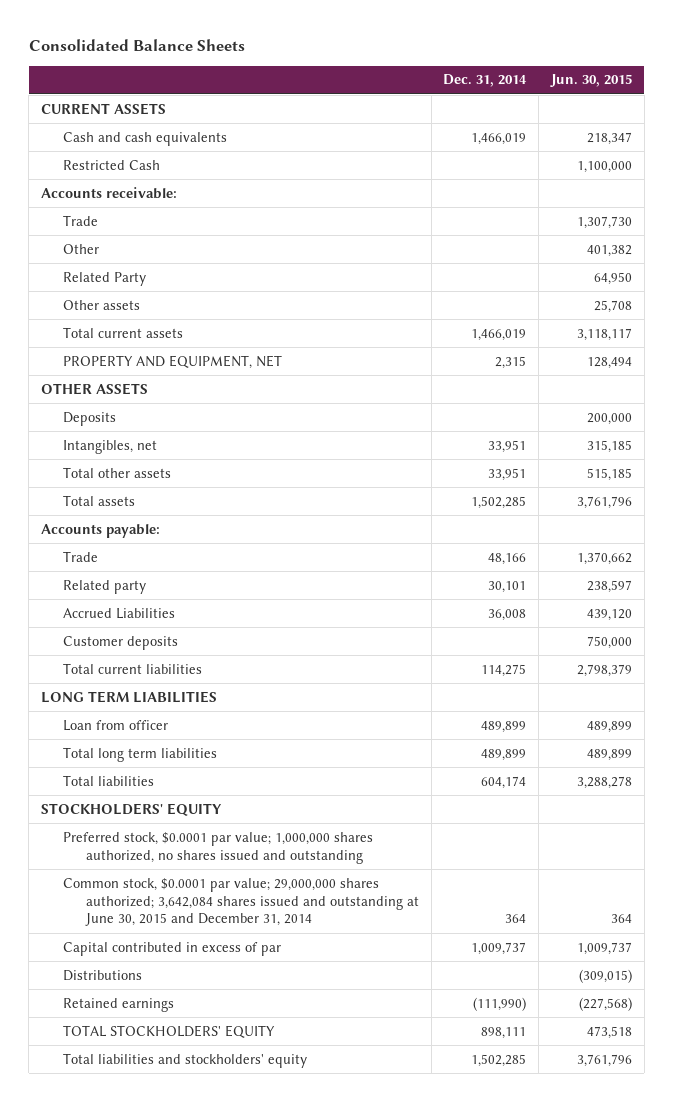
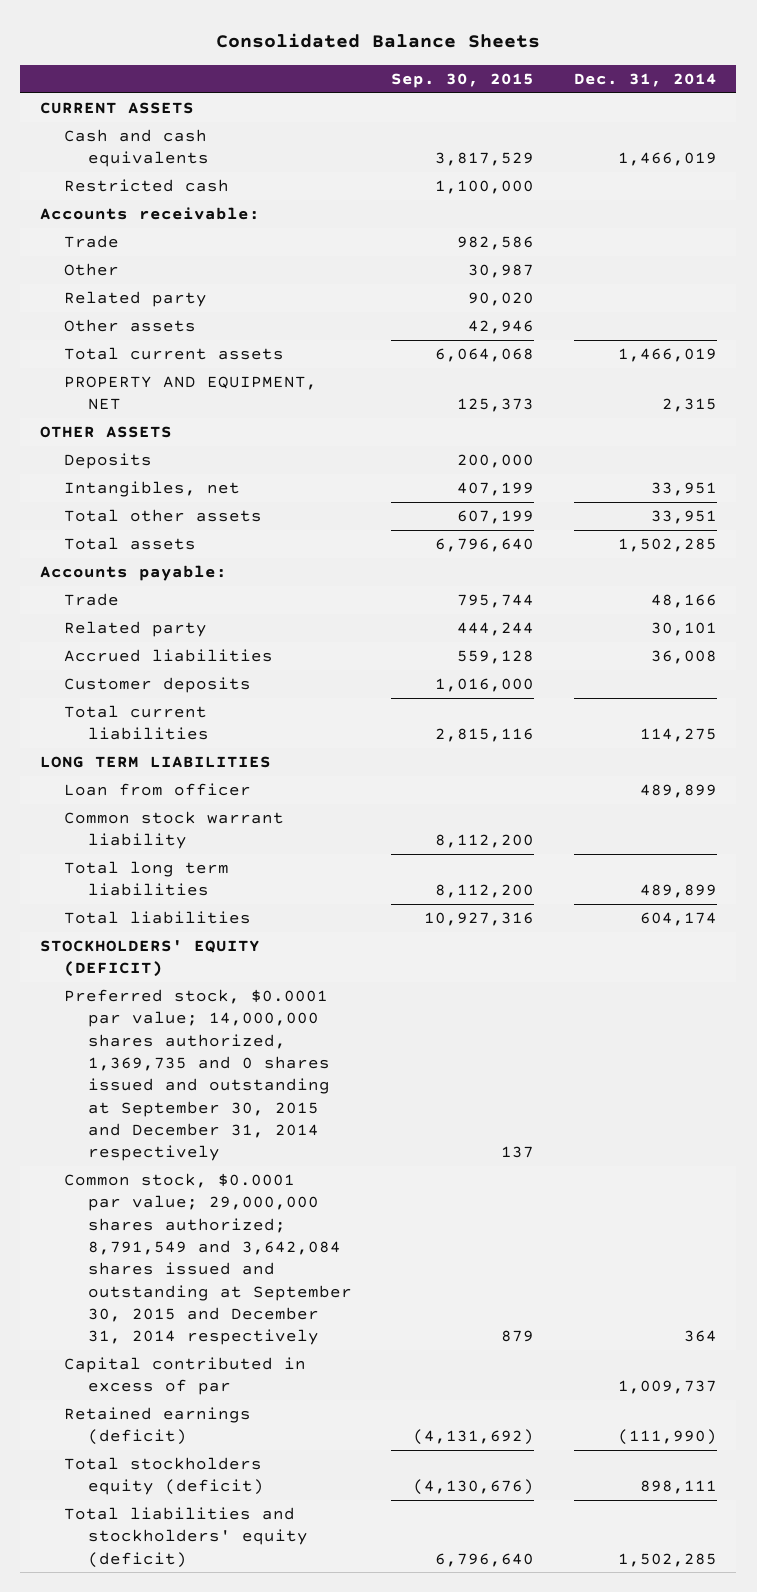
[549,74,632,88] Jun. 30, 2015 -> none
none -> [391,72,535,88] Sep. 30, 2015
[63,159,161,170] Restricted Cash -> [63,178,229,192] Restricted cash
[63,271,147,286] Related Party -> [63,290,207,307] Related party
[63,607,176,619] Accrued Liabilities -> [63,648,273,662] Accrued liabilities
none -> [63,810,284,850] Common stock warrant liability
[40,802,222,816] STOCKHOLDERS' EQUITY -> [39,939,260,978] STOCKHOLDERS' EQUITY (DEFICIT)
[63,831,374,864] Preferred stock, $0.0001 par value; 1,000,000 shares authorized, no shares issued and outstanding -> [63,988,330,1162] Preferred stock, $0.0001 par value; 14,000,000 shares authorized, 1,369,735 and 0 shares issued and outstanding at September 30, 2015 and December 31, 2014 respectively
[63,877,419,927] Common stock, $0.0001 par value; 29,000,000 shares authorized; 3,642,084 shares issued and outstanding at June 30, 2015 and December 31, 2014 -> [63,1172,352,1346] Common stock, $0.0001 par value; 29,000,000 shares authorized; 8,791,549 and 3,642,084 shares issued and outstanding at September 30, 2015 and December 31, 2014 respectively
[63,969,143,981] Distributions -> none
[63,997,175,1012] Retained earnings -> [63,1406,251,1446] Retained earnings (deficit)
[63,1024,276,1038] TOTAL STOCKHOLDERS' EQUITY -> [63,1456,264,1496] Total stockholders equity (deficit)
[63,1052,308,1068] Total liabilities and stockholders' equity -> [63,1506,308,1568] Total liabilities and stockholders' equity (deficit)

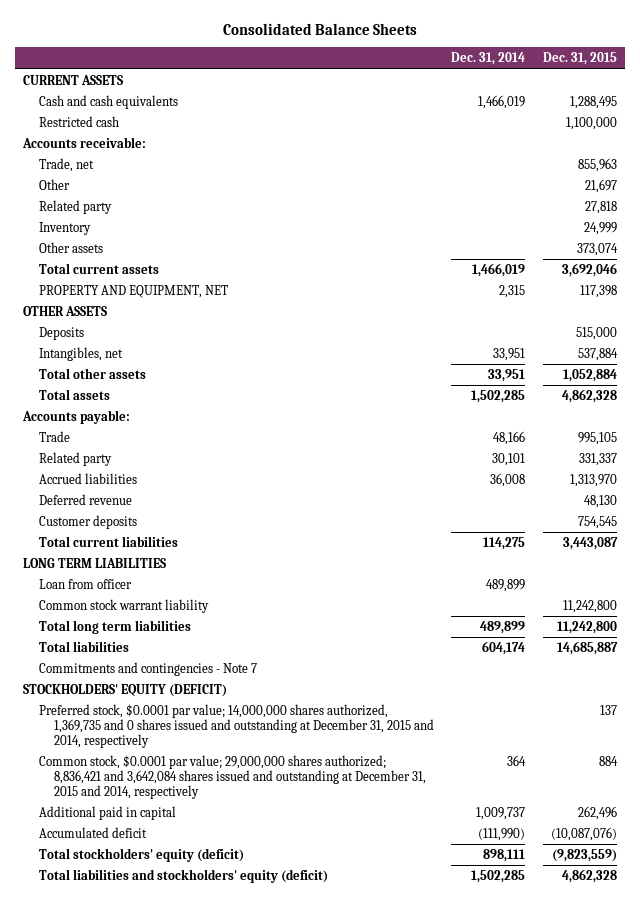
[391,72,535,88] Sep. 30, 2015 -> none
none -> [542,52,617,66] Dec. 31, 2015
[63,234,119,248] Trade -> [38,158,94,173] Trade, net
none -> [38,222,91,236] Inventory
none -> [38,494,132,506] Deferred revenue
none -> [38,662,257,677] Commitments and contingencies - Note 7
[63,988,330,1162] Preferred stock, $0.0001 par value; 14,000,000 shares authorized, 1,369,735 and 0 shares issued and outstanding at September 30, 2015 and December 31, 2014 respectively -> [38,704,435,748] Preferred stock, $0.0001 par value; 14,000,000 shares authorized, 1,369,735 and 0 shares issued and outstanding at December 31, 2015 and 2014, respectively
[63,1172,352,1346] Common stock, $0.0001 par value; 29,000,000 shares authorized; 8,791,549 and 3,642,084 shares issued and outstanding at September 30, 2015 and December 31, 2014 respectively -> [38,755,427,799] Common stock, $0.0001 par value; 29,000,000 shares authorized; 8,836,421 and 3,642,084 shares issued and outstanding at December 31, 2015 and 2014, respectively
[63,1356,306,1396] Capital contributed in excess of par -> [38,806,176,821] Additional paid in capital
[63,1406,251,1446] Retained earnings (deficit) -> [38,827,147,839] Accumulated deficit
[63,1456,264,1496] Total stockholders equity (deficit) -> [38,848,244,863] Total stockholders' equity (deficit)

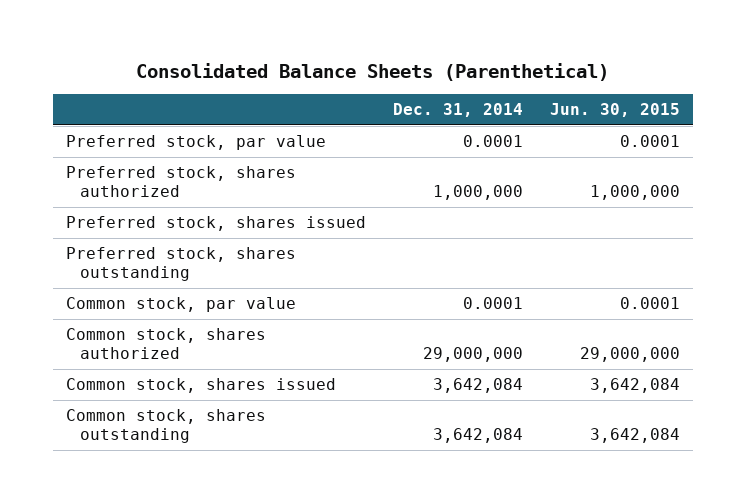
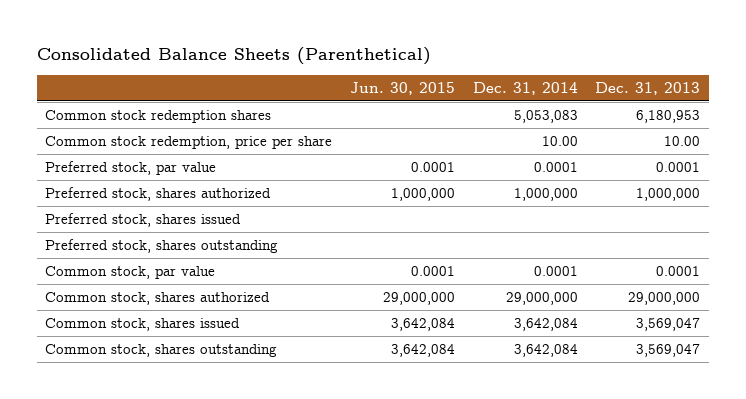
none -> [595,81,701,95] Dec. 31, 2013
none -> [45,109,272,123] Common stock redemption shares
none -> [45,135,333,149] Common stock redemption, price per share

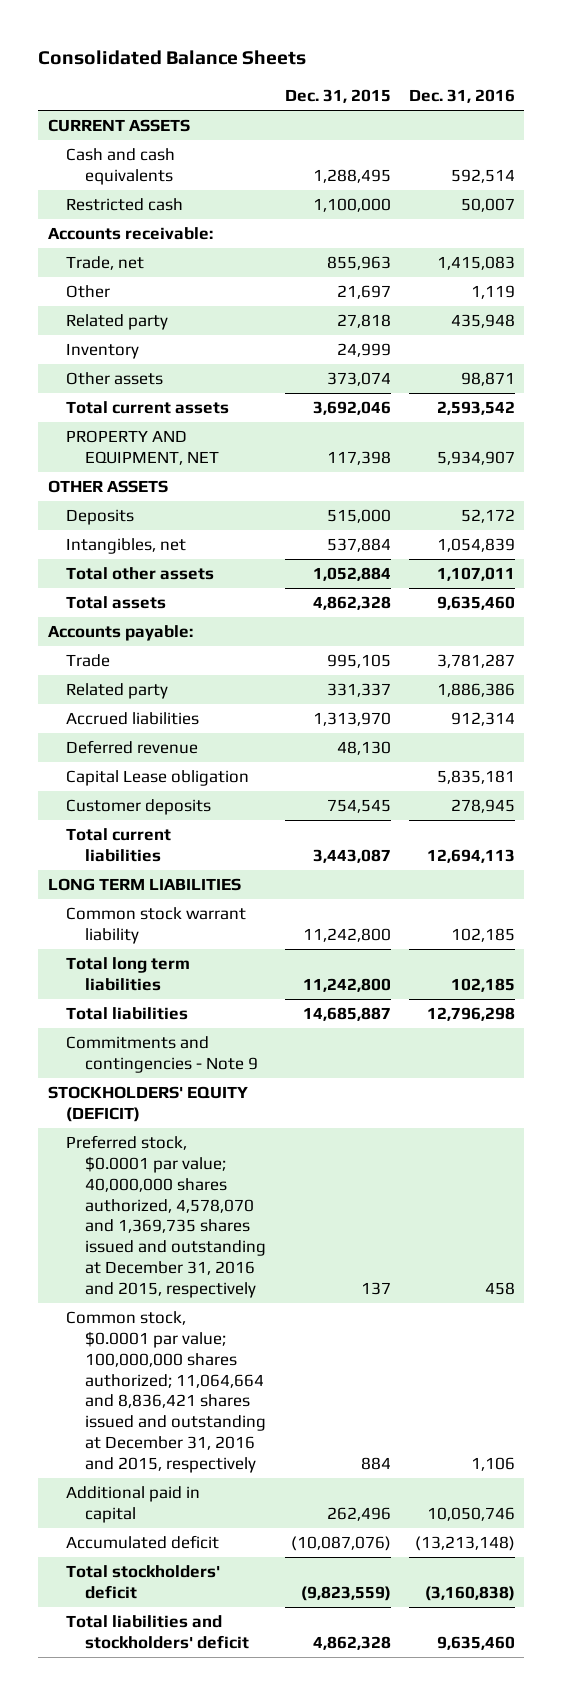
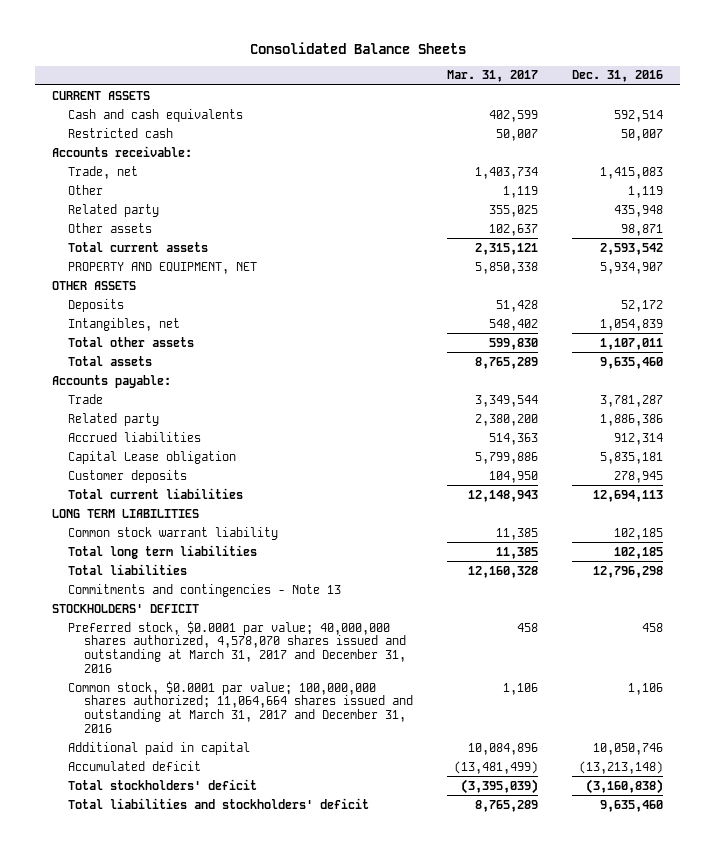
[284,89,391,104] Dec. 31, 2015 -> none
none -> [447,70,539,83] Mar. 31, 2017
[66,343,140,360] Inventory -> none
[66,740,199,755] Deferred revenue -> none
[66,1036,259,1073] Commitments and contingencies - Note 9 -> [68,583,342,597] Commitments and contingencies - Note 13
[47,1086,248,1122] STOCKHOLDERS' EQUITY (DEFICIT) -> [52,603,200,613] STOCKHOLDERS' DEFICIT
[66,1135,267,1298] Preferred stock, $0.0001 par value; 40,000,000 shares authorized, 4,578,070 and 1,369,735 shares issued and outstanding at December 31, 2016 and 2015, respectively -> [68,620,407,673] Preferred stock, $0.0001 par value; 40,000,000 shares authorized, 4,578,070 shares issued and outstanding at March 31, 2017 and December 31, 2016
[66,1311,267,1473] Common stock, $0.0001 par value; 100,000,000 shares authorized; 11,064,664 and 8,836,421 shares issued and outstanding at December 31, 2016 and 2015, respectively -> [68,680,414,733] Common stock, $0.0001 par value; 100,000,000 shares authorized; 11,064,664 shares issued and outstanding at March 31, 2017 and December 31, 2016

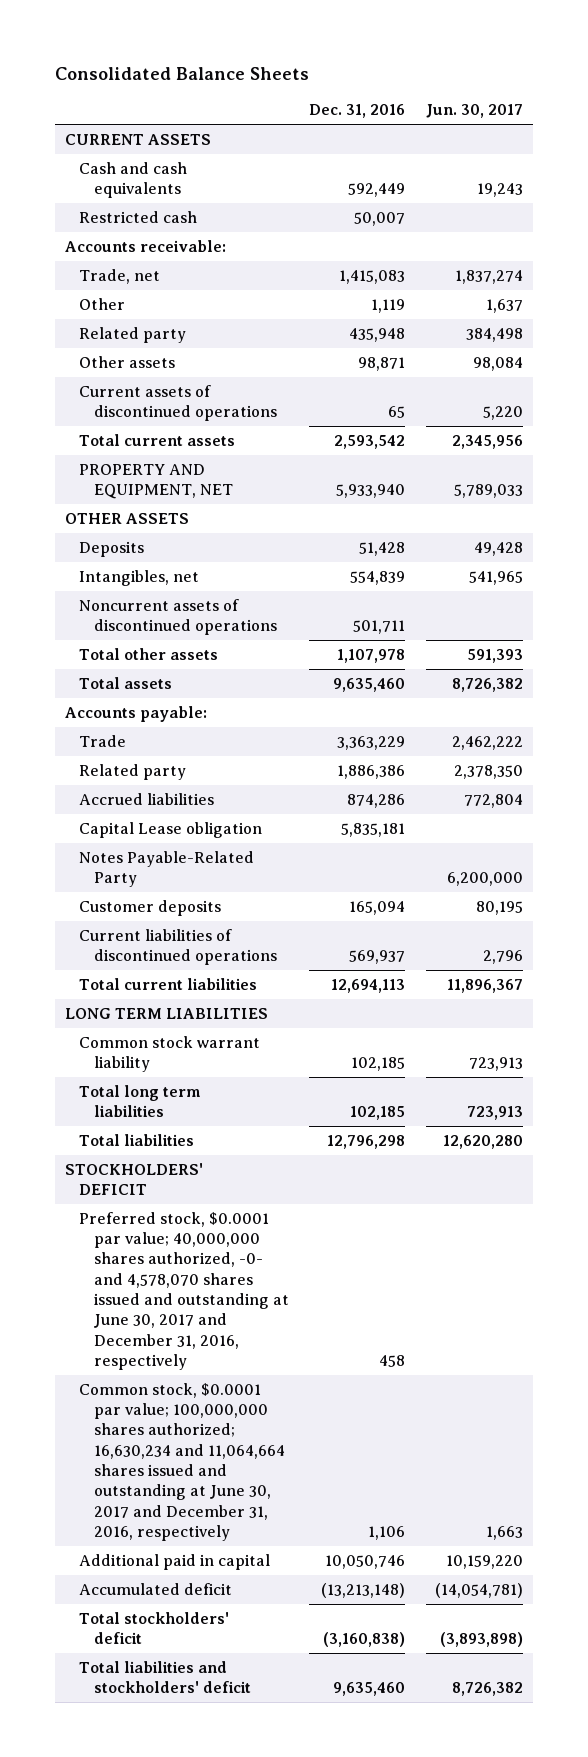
[447,70,539,83] Mar. 31, 2017 -> none
none -> [425,104,523,119] Jun. 30, 2017
[614,109,664,122] 592,514 -> [348,183,406,198] 592,449
none -> [79,384,277,422] Current assets of discontinued operations
[600,261,664,274] 5,934,907 -> [336,484,406,499] 5,933,940
[621,299,664,312] 52,172 -> [359,541,406,556] 51,428
[600,318,664,331] 1,054,839 -> [350,570,406,585] 554,839
none -> [79,598,277,636] Noncurrent assets of discontinued operations
[600,337,664,350] 1,107,011 -> [337,648,406,663] 1,107,978
[600,394,664,407] 3,781,287 -> [337,735,406,750] 3,363,229
[614,432,664,445] 912,314 -> [347,793,406,808] 874,286
none -> [79,850,255,888] Notes Payable-Related Party
[614,470,664,483] 278,945 -> [349,900,406,915] 165,094
none -> [79,928,277,966] Current liabilities of discontinued operations
[68,583,342,597] Commitments and contingencies - Note 13 -> none
[68,620,407,673] Preferred stock, $0.0001 par value; 40,000,000 shares authorized, 4,578,070 shares issued and outstanding at March 31, 2017 and December 31, 2016 -> [79,1211,289,1370] Preferred stock, $0.0001 par value; 40,000,000 shares authorized, -0- and 4,578,070 shares issued and outstanding at June 30, 2017 and December 31, 2016, respectively
[68,680,414,733] Common stock, $0.0001 par value; 100,000,000 shares authorized; 11,064,664 shares issued and outstanding at March 31, 2017 and December 31, 2016 -> [79,1382,285,1541] Common stock, $0.0001 par value; 100,000,000 shares authorized; 16,630,234 and 11,064,664 shares issued and outstanding at June 30, 2017 and December 31, 2016, respectively

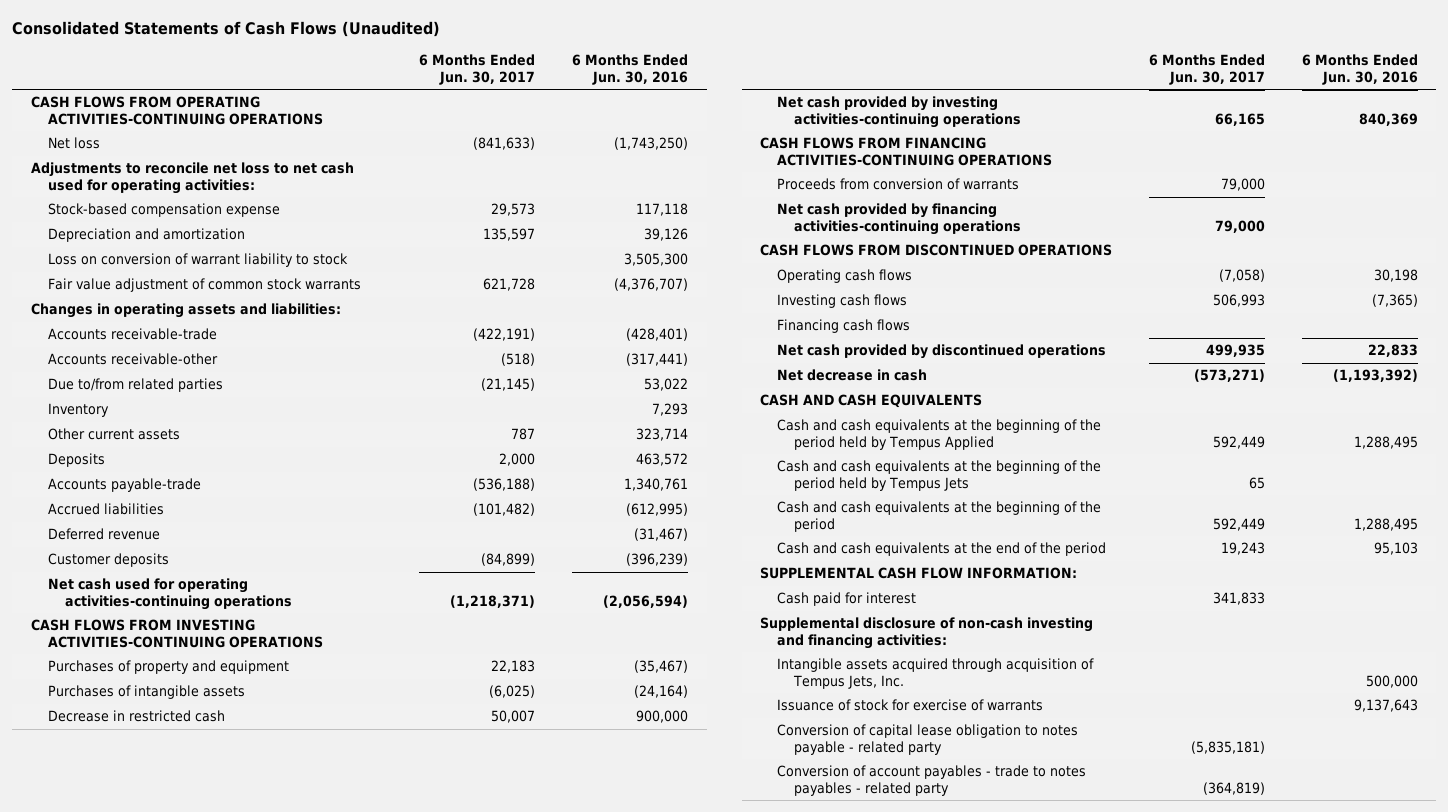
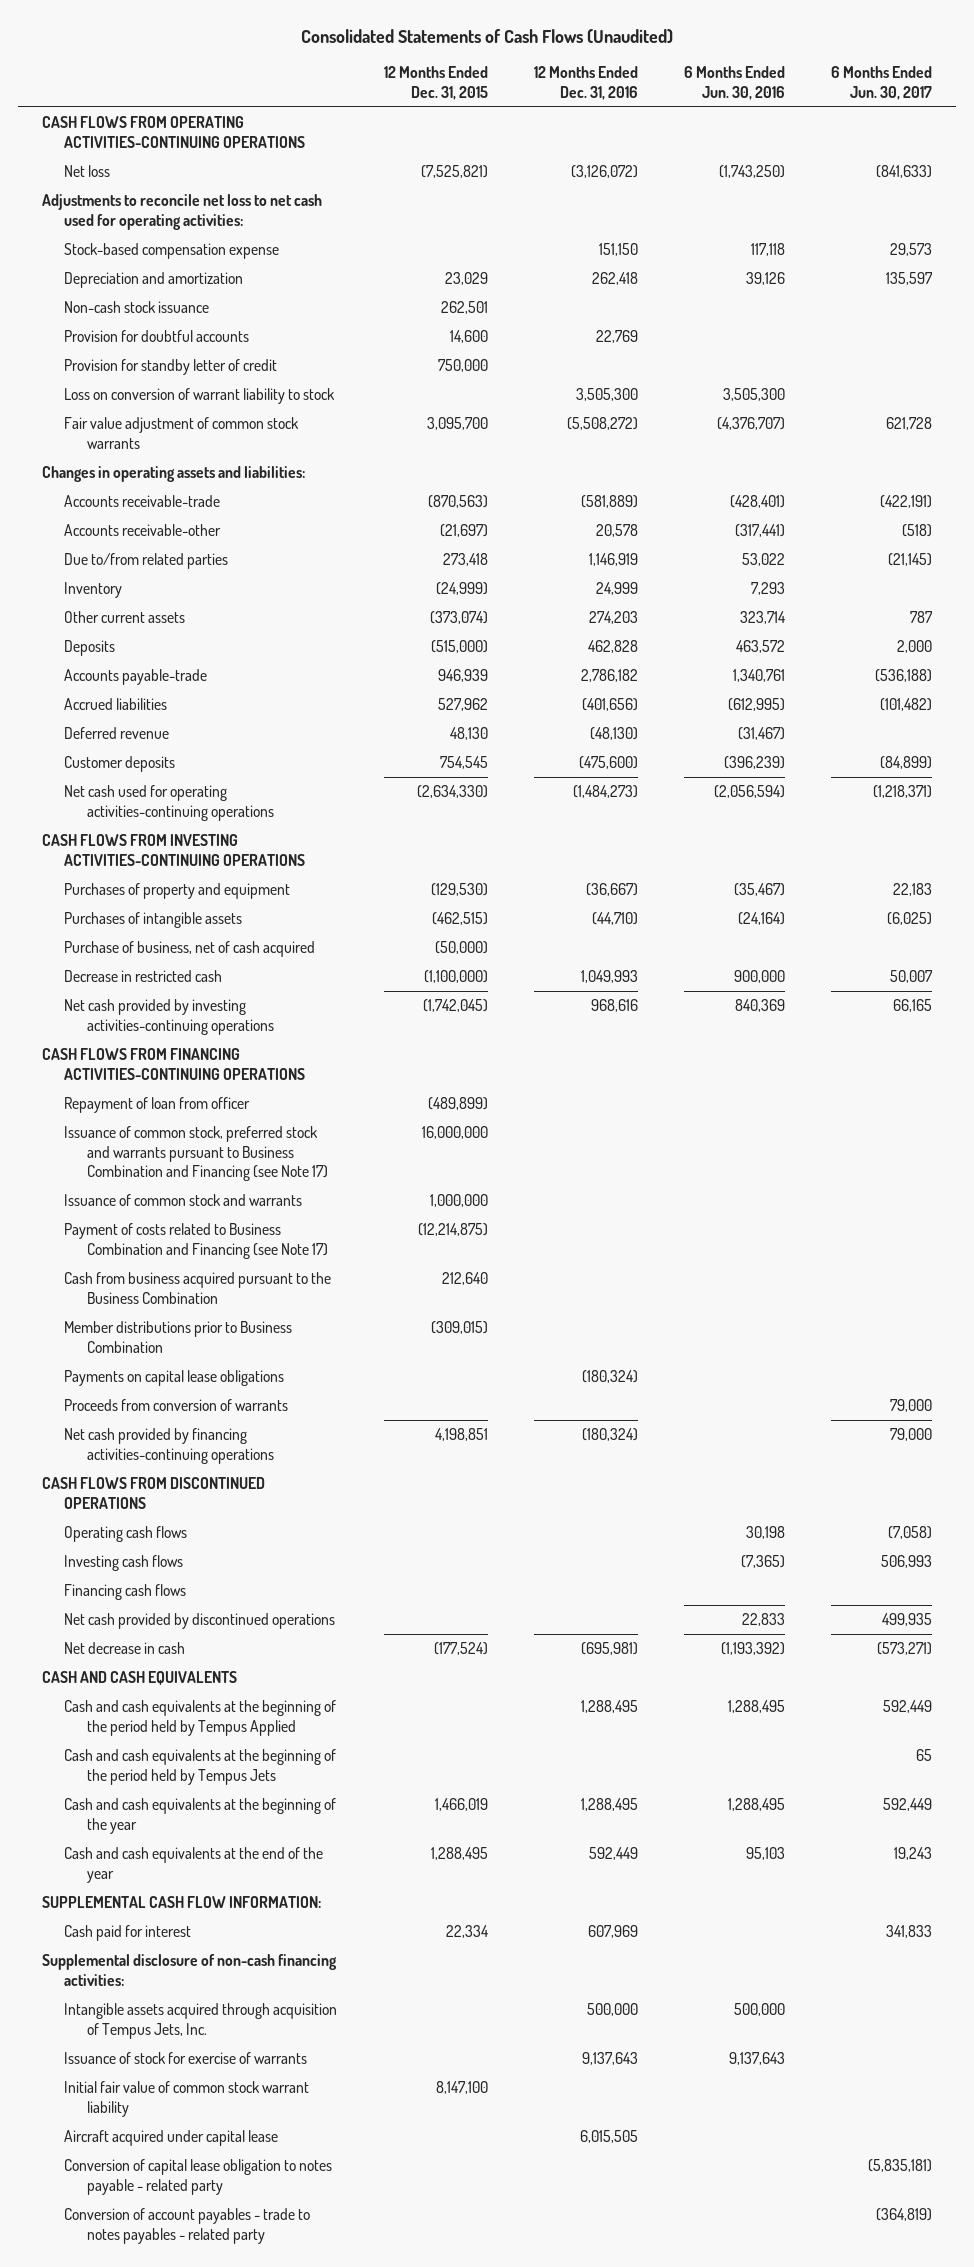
none -> [383,66,488,100] 12 Months Ended Dec. 31, 2015
none -> [533,66,638,100] 12 Months Ended Dec. 31, 2016
none -> [64,301,210,314] Non-cash stock issuance
none -> [64,330,250,343] Provision for doubtful accounts
none -> [64,359,278,376] Provision for standby letter of credit
none -> [64,941,316,958] Purchase of business, net of cash acquired
none -> [64,1097,251,1114] Repayment of loan from officer
none -> [64,1126,329,1182] Issuance of common stock, preferred stock and warrants pursuant to Business Combination and Financing (see Note 17)
none -> [64,1194,303,1207] Issuance of common stock and warrants
none -> [64,1223,329,1259] Payment of costs related to Business Combination and Financing (see Note 17)
none -> [64,1272,332,1304] Cash from business acquired pursuant to the Business Combination
none -> [64,1321,293,1353] Member distributions prior to Business Combination
none -> [64,1370,285,1387] Payments on capital lease obligations
[777,501,1102,533] Cash and cash equivalents at the beginning of the period -> [64,1798,337,1834] Cash and cash equivalents at the beginning of the year
[777,542,1107,557] Cash and cash equivalents at the end of the period -> [64,1847,324,1883] Cash and cash equivalents at the end of the year
[760,617,1094,650] Supplemental disclosure of non-cash investing and financing activities: -> [41,1954,337,1986] Supplemental disclosure of non-cash financing activities:
none -> [64,2081,310,2117] Initial fair value of common stock warrant liability
none -> [64,2130,279,2147] Aircraft acquired under capital lease

